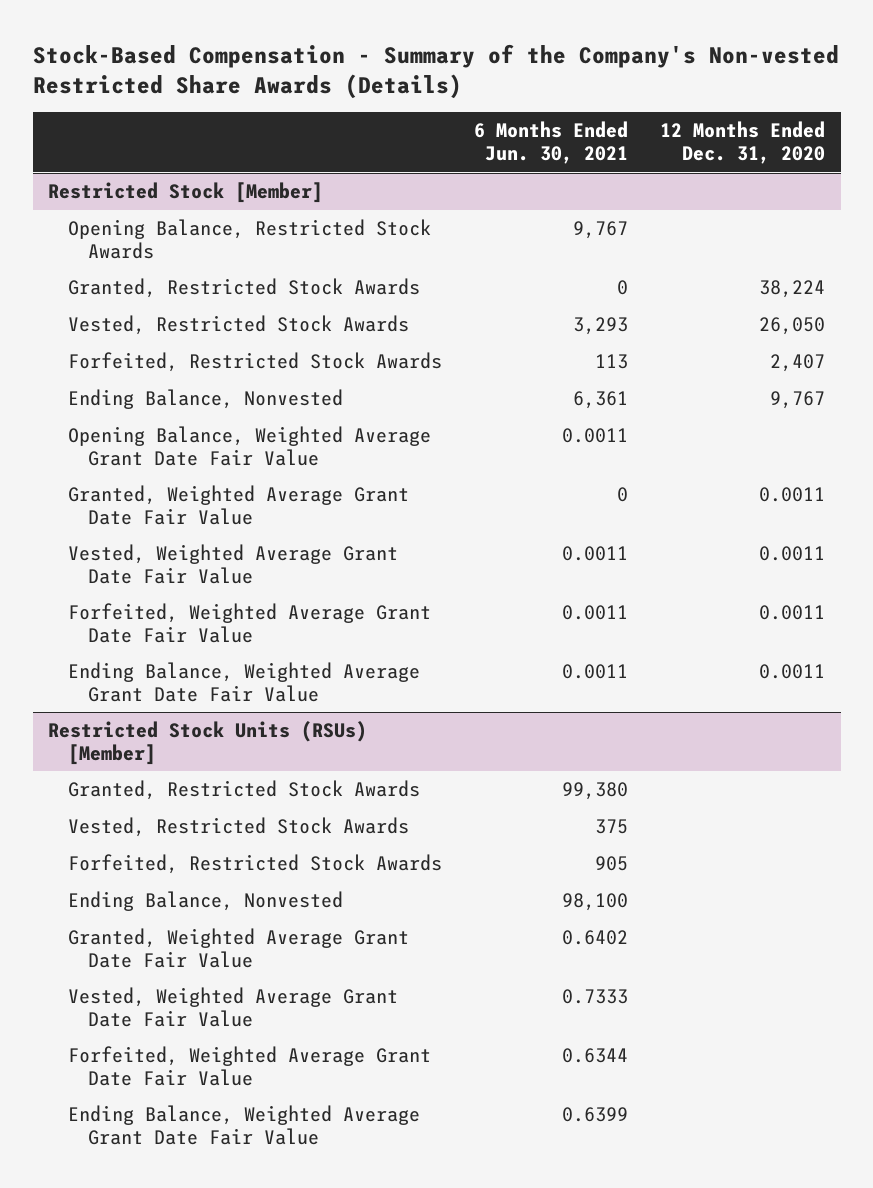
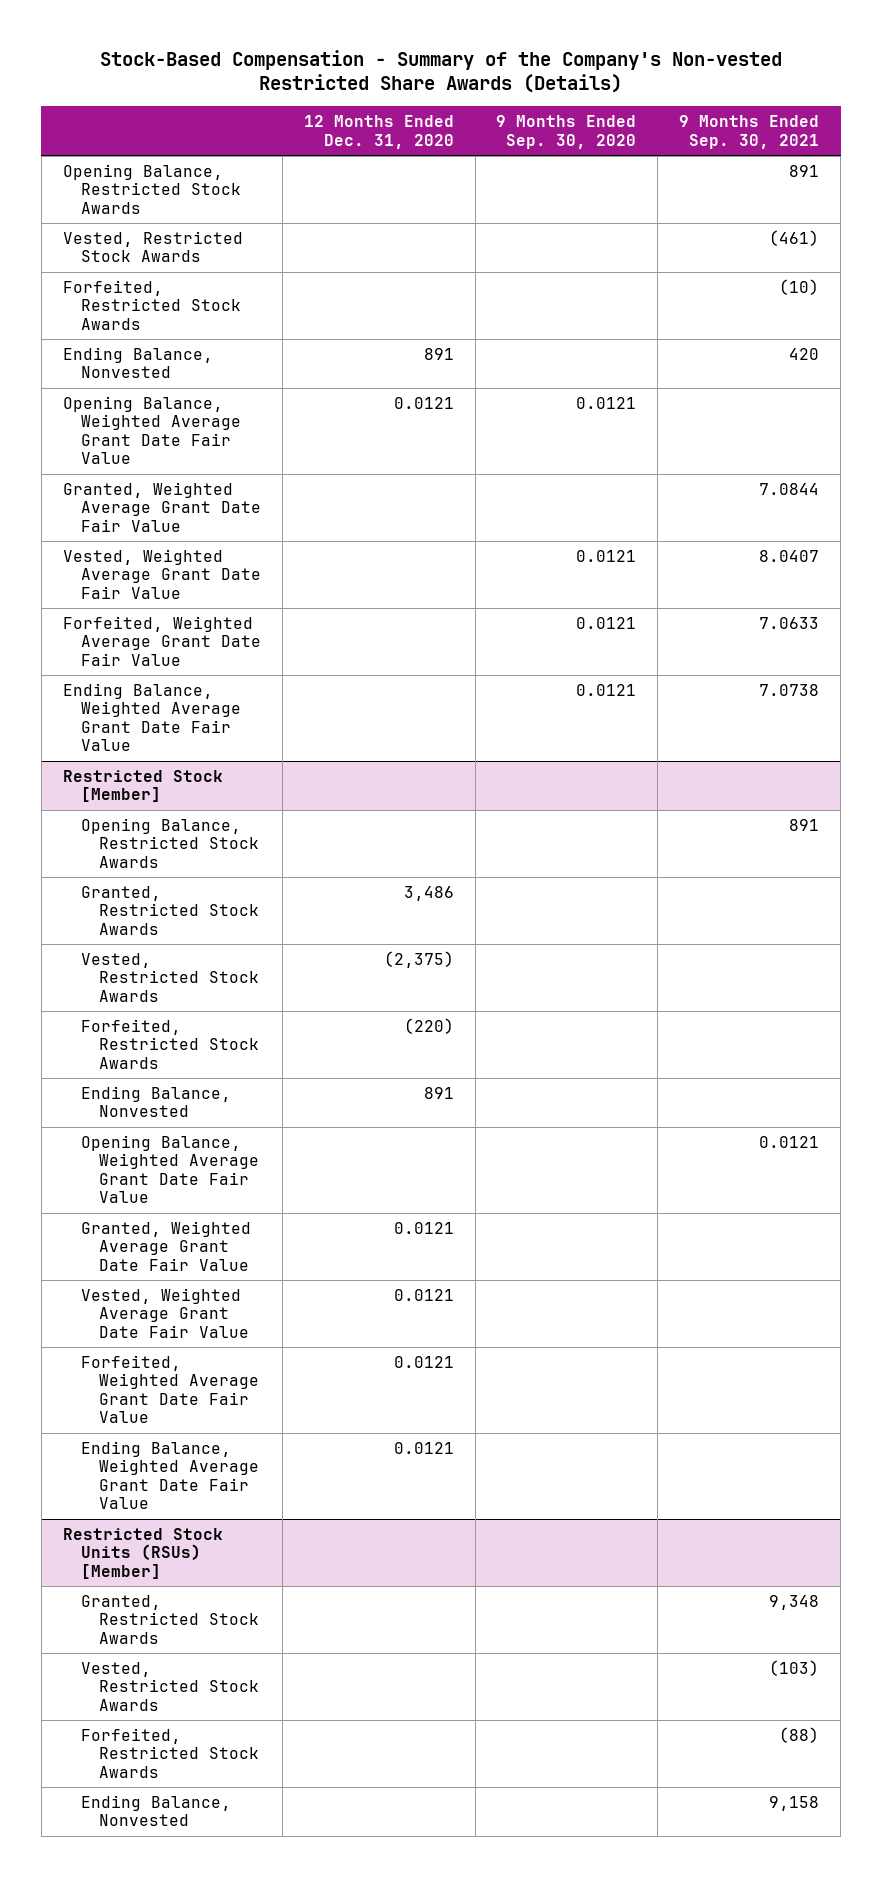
[474,121,629,165] 6 Months Ended Jun. 30, 2021 -> none
none -> [496,115,637,149] 9 Months Ended Sep. 30, 2020
none -> [679,115,820,149] 9 Months Ended Sep. 30, 2021
none -> [62,163,241,214] Opening Balance, Restricted Stock Awards
none -> [62,230,243,263] Vested, Restricted Stock Awards
none -> [62,279,241,330] Forfeited, Restricted Stock Awards
none -> [62,346,213,379] Ending Balance, Nonvested
none -> [62,395,241,465] Opening Balance, Weighted Average Grant Date Fair Value
none -> [62,481,261,532] Granted, Weighted Average Grant Date Fair Value
none -> [62,548,261,599] Vested, Weighted Average Grant Date Fair Value
none -> [62,615,261,666] Forfeited, Weighted Average Grant Date Fair Value
none -> [62,682,241,752] Ending Balance, Weighted Average Grant Date Fair Value
[758,280,825,299] 38,224 -> [403,885,454,901] 3,486
[758,317,825,336] 26,050 -> [383,950,454,968] (2,375)
[769,354,825,373] 2,407 -> [403,1017,454,1034] (220)
[769,391,825,410] 9,767 -> [423,1086,454,1099] 891
[758,487,825,503] 0.0011 -> [393,1221,454,1234] 0.0121
[758,546,825,562] 0.0011 -> [393,1288,454,1301] 0.0121
[758,605,825,621] 0.0011 -> [393,1355,454,1368] 0.0121
[758,664,825,680] 0.0011 -> [393,1441,454,1454] 0.0121
[68,928,410,968] Granted, Weighted Average Grant Date Fair Value -> none
[68,987,399,1027] Vested, Weighted Average Grant Date Fair Value -> none
[68,1046,432,1086] Forfeited, Weighted Average Grant Date Fair Value -> none
[68,1105,421,1145] Ending Balance, Weighted Average Grant Date Fair Value -> none

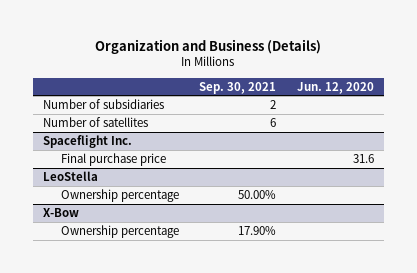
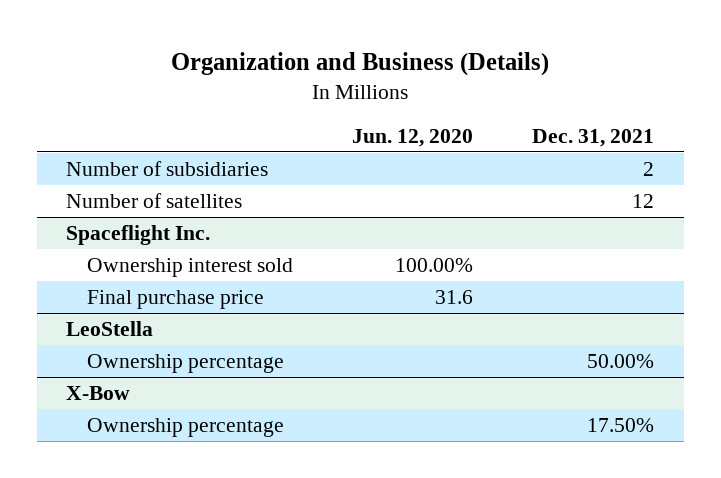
[199,81,277,94] Sep. 30, 2021 -> none
none -> [532,128,655,147] Dec. 31, 2021
none -> [87,257,294,277] Ownership interest sold

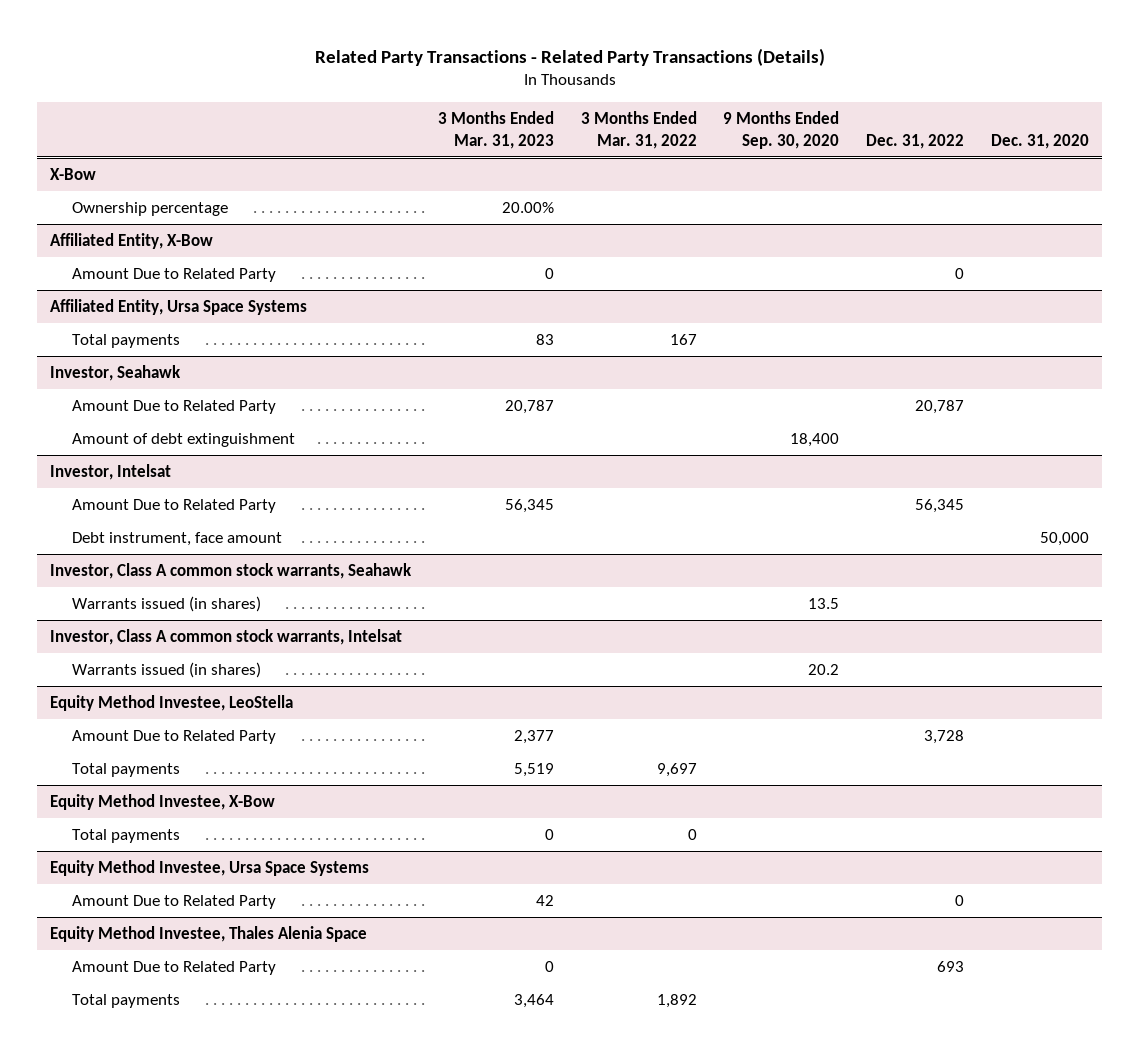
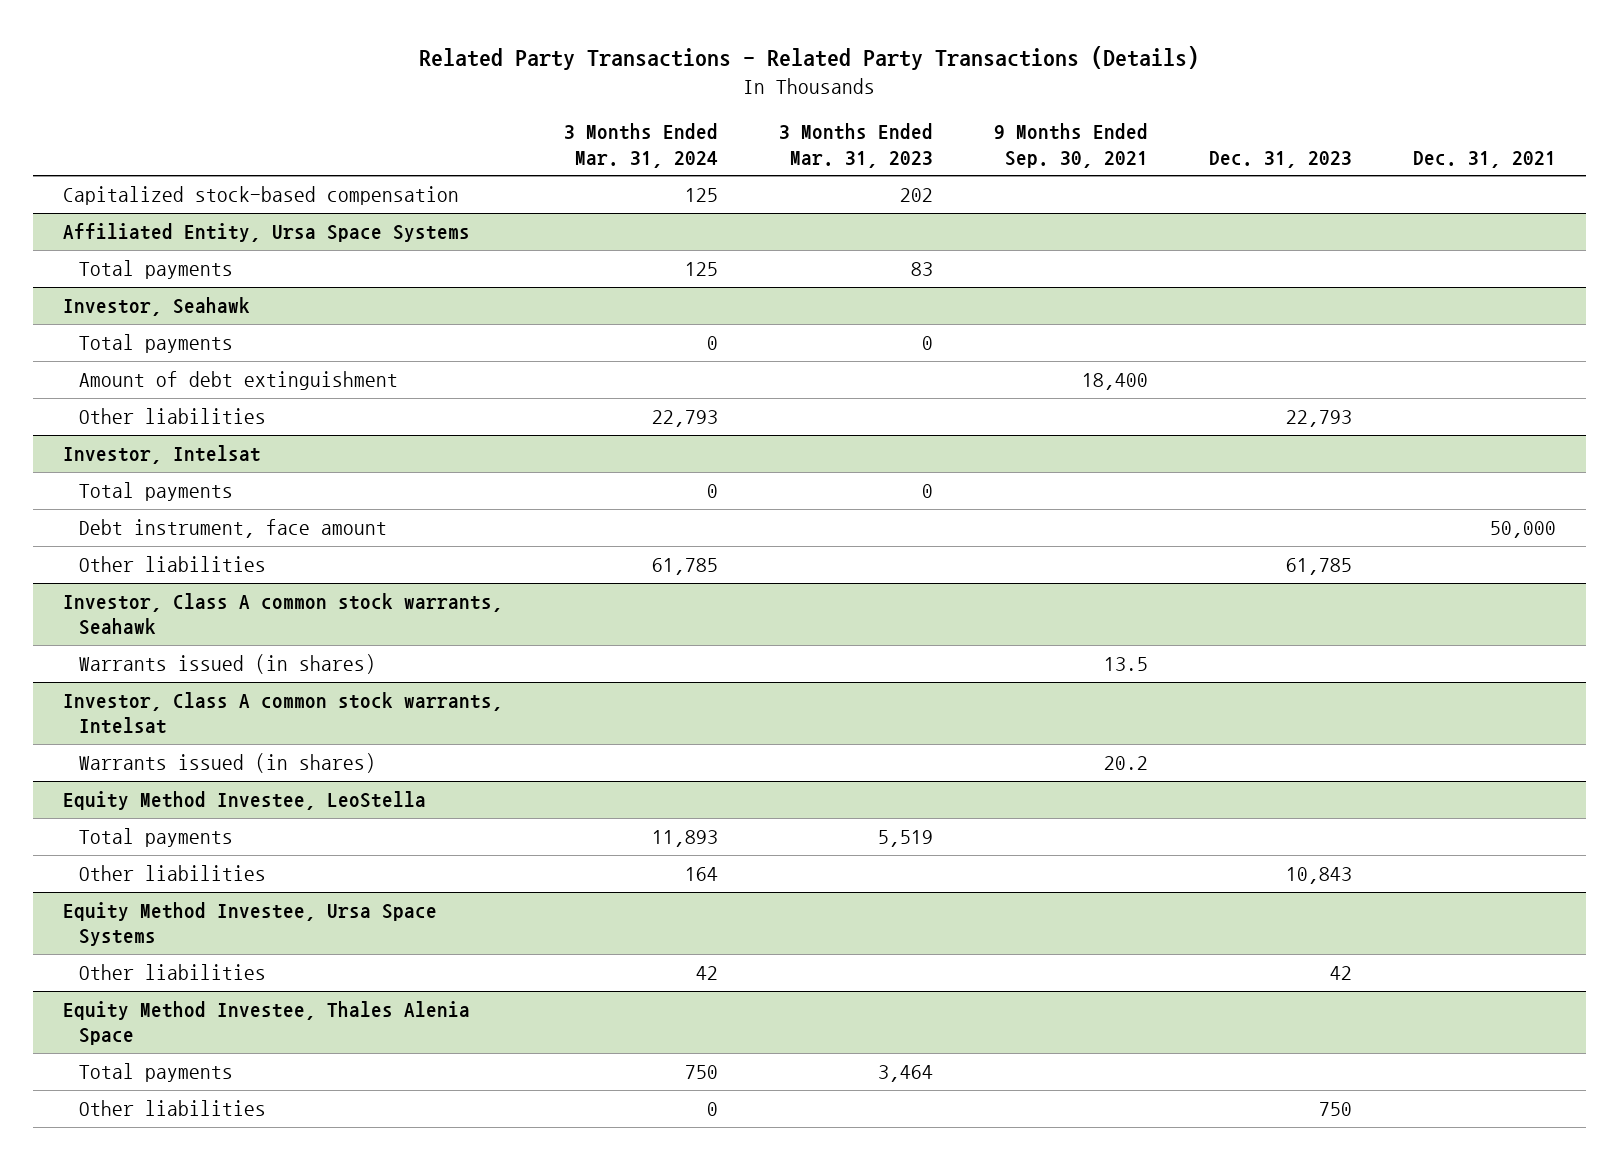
[580,111,697,149] 3 Months Ended Mar. 31, 2022 -> none
[723,111,840,149] 9 Months Ended Sep. 30, 2020 -> none
[866,133,965,149] Dec. 31, 2022 -> none
[990,133,1089,149] Dec. 31, 2020 -> none
none -> [564,123,719,168] 3 Months Ended Mar. 31, 2024
none -> [993,123,1148,168] 9 Months Ended Sep. 30, 2021
none -> [1208,150,1352,168] Dec. 31, 2023
none -> [1412,150,1556,168] Dec. 31, 2021
[50,168,97,181] X-Bow -> none
[71,202,228,217] Ownership percentage -> none
[50,233,214,250] Affiliated Entity, X-Bow -> none
[71,268,276,283] Amount Due to Related Party -> none
none -> [63,186,460,206] Capitalized stock-based compensation
[71,400,276,415] Amount Due to Related Party -> none
none -> [78,334,233,354] Total payments
none -> [78,408,266,425] Other liabilities
[71,499,276,514] Amount Due to Related Party -> none
none -> [78,482,233,502] Total payments
none -> [78,556,266,573] Other liabilities
[71,730,276,745] Amount Due to Related Party -> none
[50,794,276,811] Equity Method Investee, X-Bow -> none
[71,829,180,844] Total payments -> none
none -> [78,865,266,882] Other liabilities
[71,895,276,910] Amount Due to Related Party -> none
none -> [78,964,266,981] Other liabilities
[71,961,276,976] Amount Due to Related Party -> none
none -> [78,1100,266,1117] Other liabilities

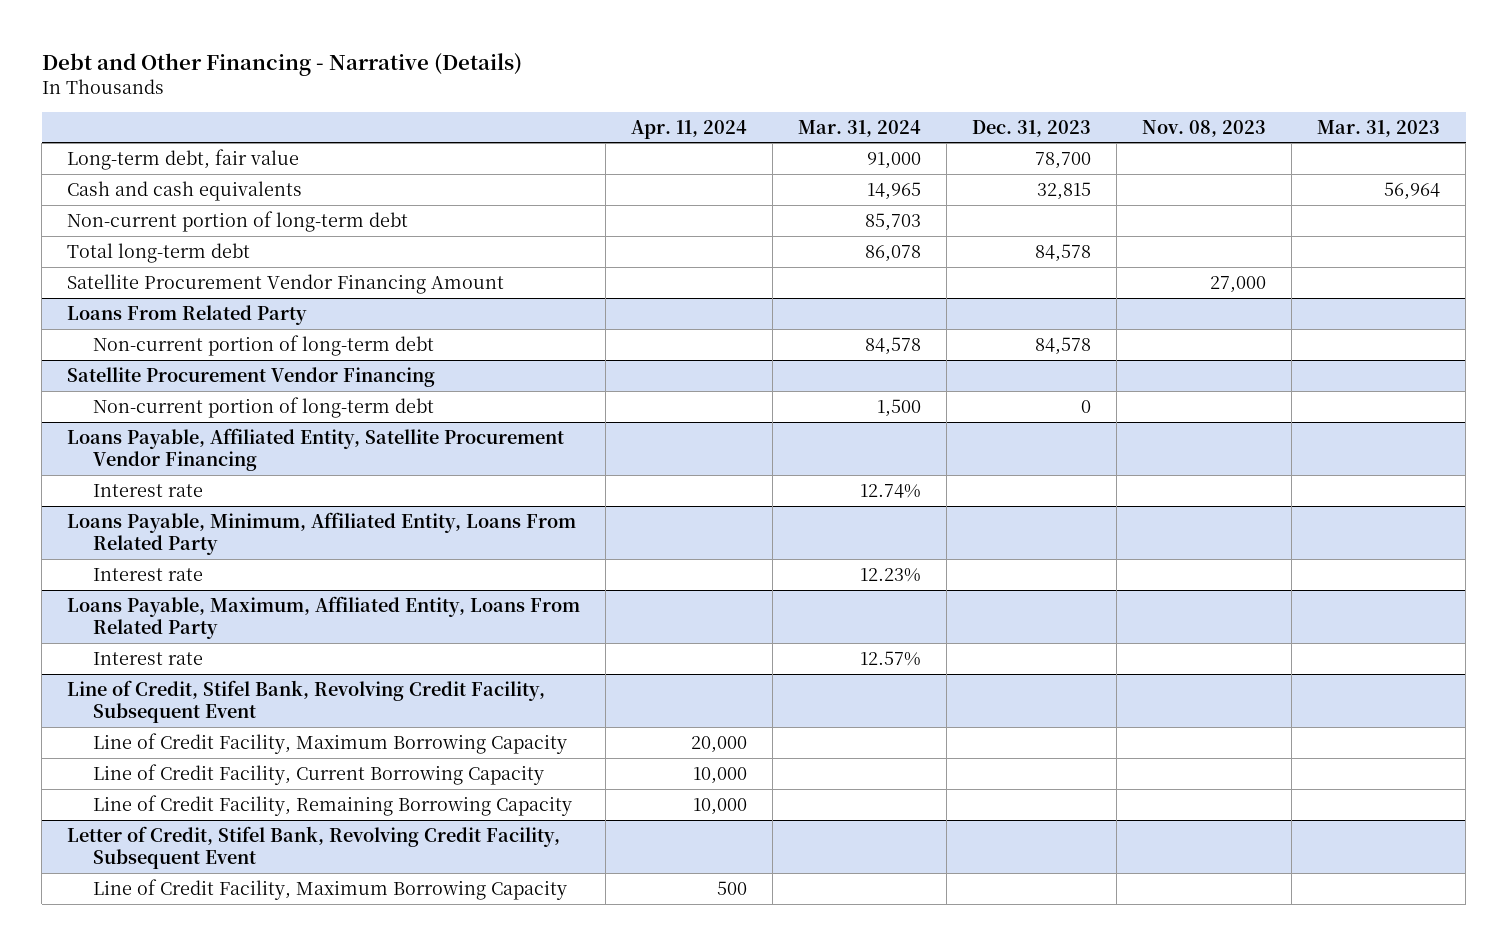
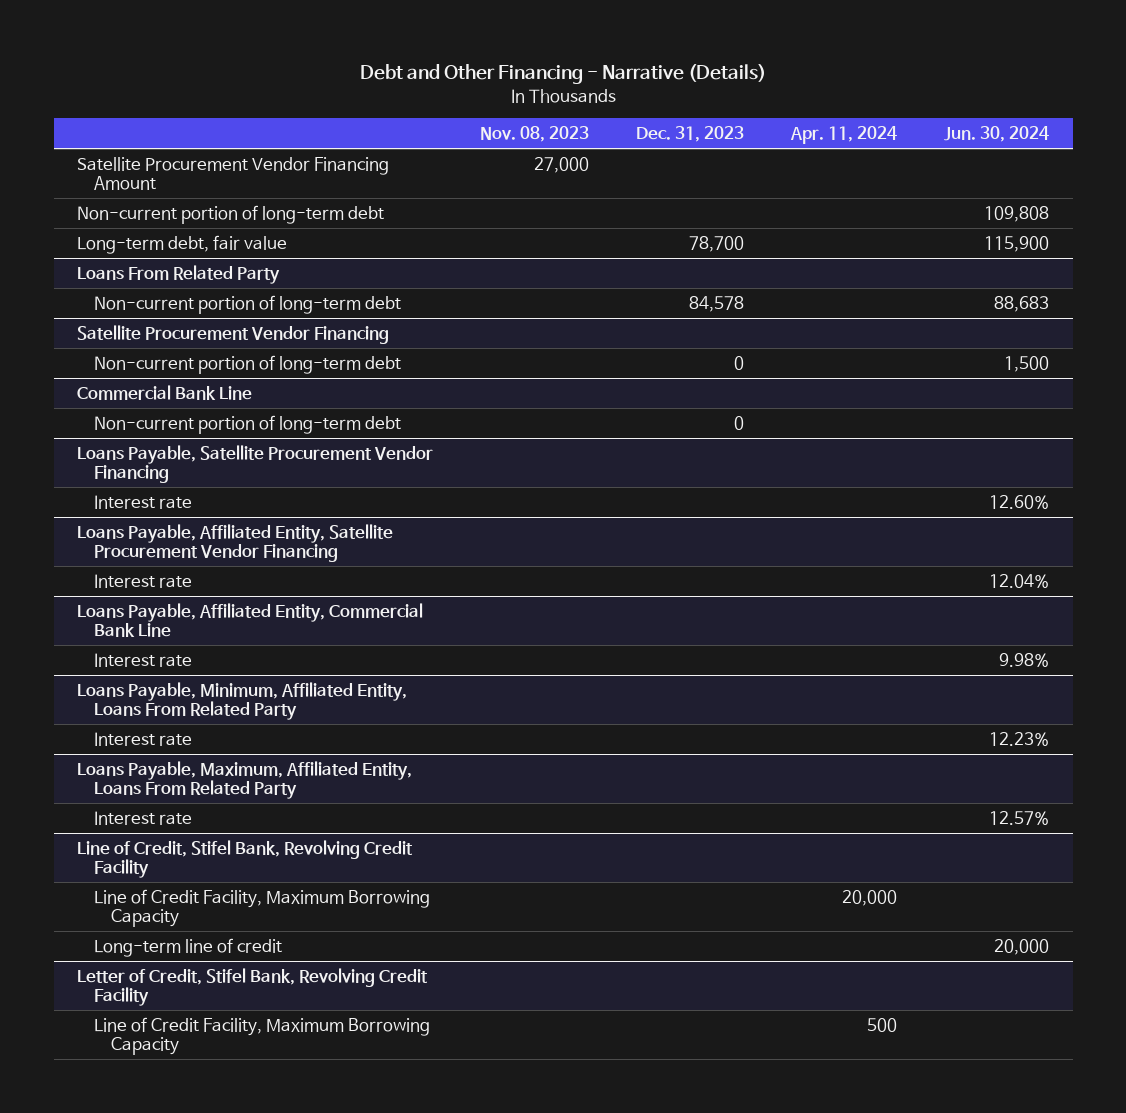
[798,119,922,137] Mar. 31, 2024 -> none
[1317,119,1441,137] Mar. 31, 2023 -> none
none -> [944,126,1050,143] Jun. 30, 2024
[67,180,303,201] Cash and cash equivalents -> none
[67,242,251,263] Total long-term debt -> none
[67,210,409,232] Non-current portion of long-term debt -> [77,204,385,224] Non-current portion of long-term debt
[67,148,300,170] Long-term debt, fair value -> [77,234,288,254] Long-term debt, fair value
none -> [77,384,253,400] Commercial Bank Line
none -> [94,414,402,434] Non-current portion of long-term debt
none -> [77,444,434,483] Loans Payable, Satellite Procurement Vendor Financing
none -> [94,494,193,509] Interest rate
none -> [77,602,424,637] Loans Payable, Affiliated Entity, Commercial Bank Line
none -> [94,652,193,667] Interest rate
[67,679,546,724] Line of Credit, Stifel Bank, Revolving Credit Facility, Subsequent Event -> [77,839,414,878] Line of Credit, Stifel Bank, Revolving Credit Facility
[92,763,544,785] Line of Credit Facility, Current Borrowing Capacity -> none
[92,794,572,816] Line of Credit Facility, Remaining Borrowing Capacity -> none
none -> [94,937,283,957] Long-term line of credit
[67,825,561,870] Letter of Credit, Stifel Bank, Revolving Credit Facility, Subsequent Event -> [77,967,429,1006] Letter of Credit, Stifel Bank, Revolving Credit Facility

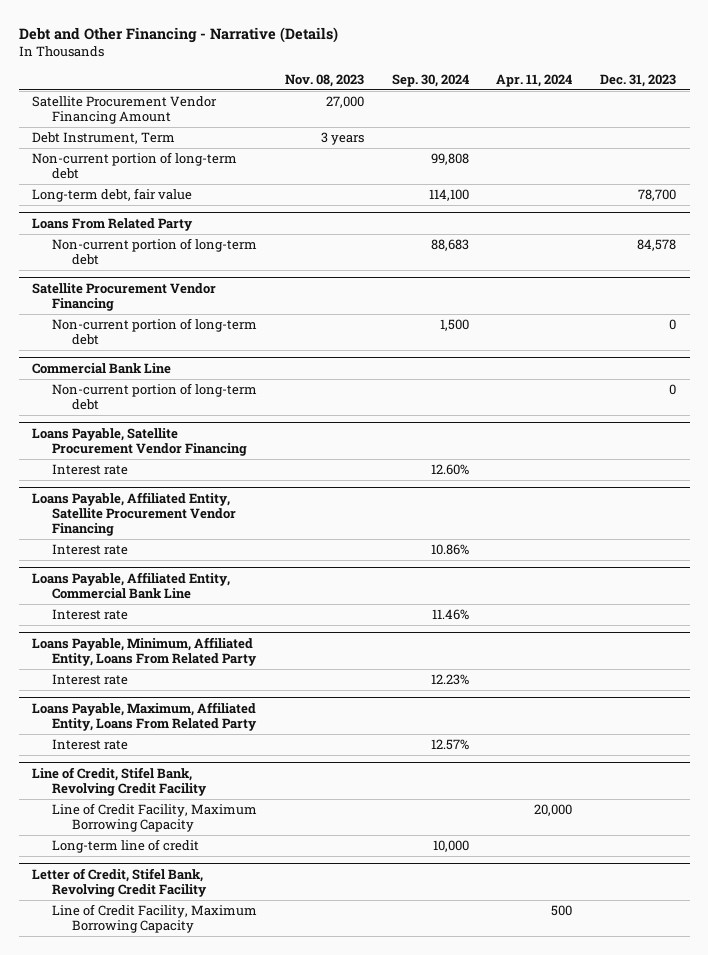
[944,126,1050,143] Jun. 30, 2024 -> none
none -> [391,73,469,87] Sep. 30, 2024
none -> [32,132,176,145] Debt Instrument, Term

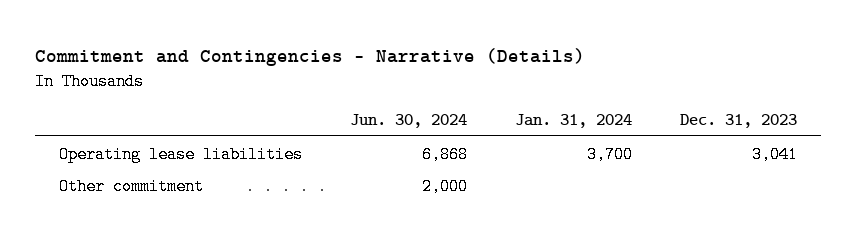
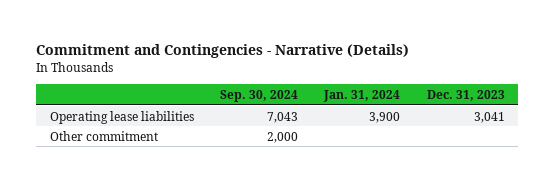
[349,113,467,128] Jun. 30, 2024 -> none
none -> [220,89,299,102] Sep. 30, 2024
[586,145,633,163] 3,700 -> [369,111,401,123] 3,900

